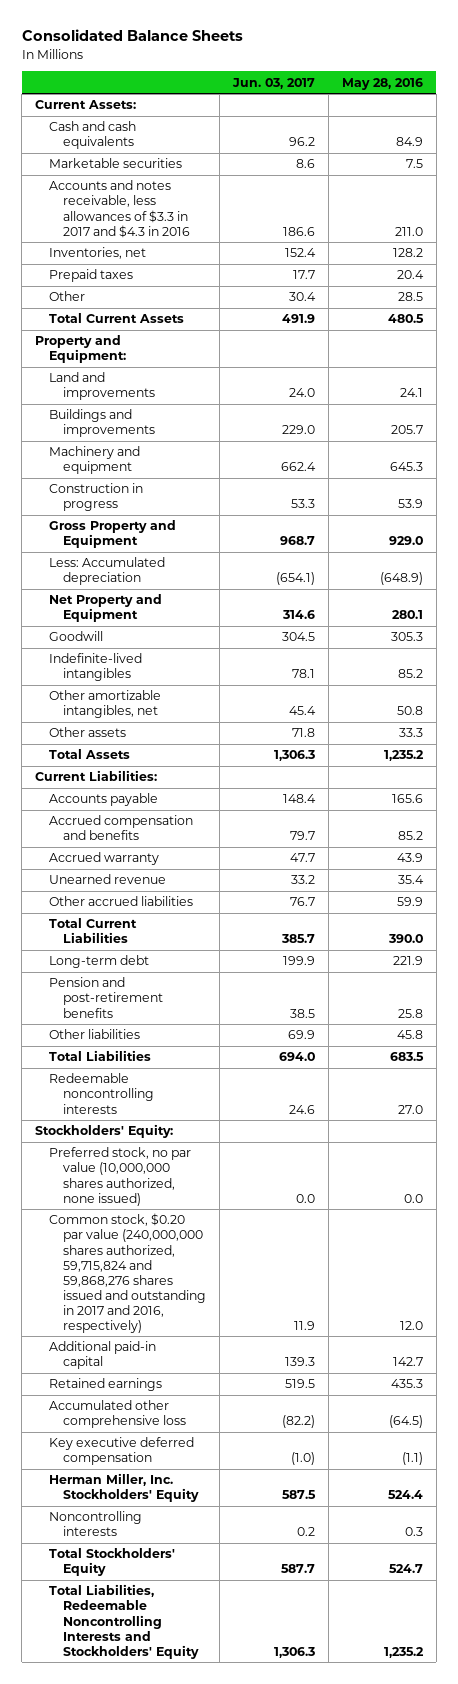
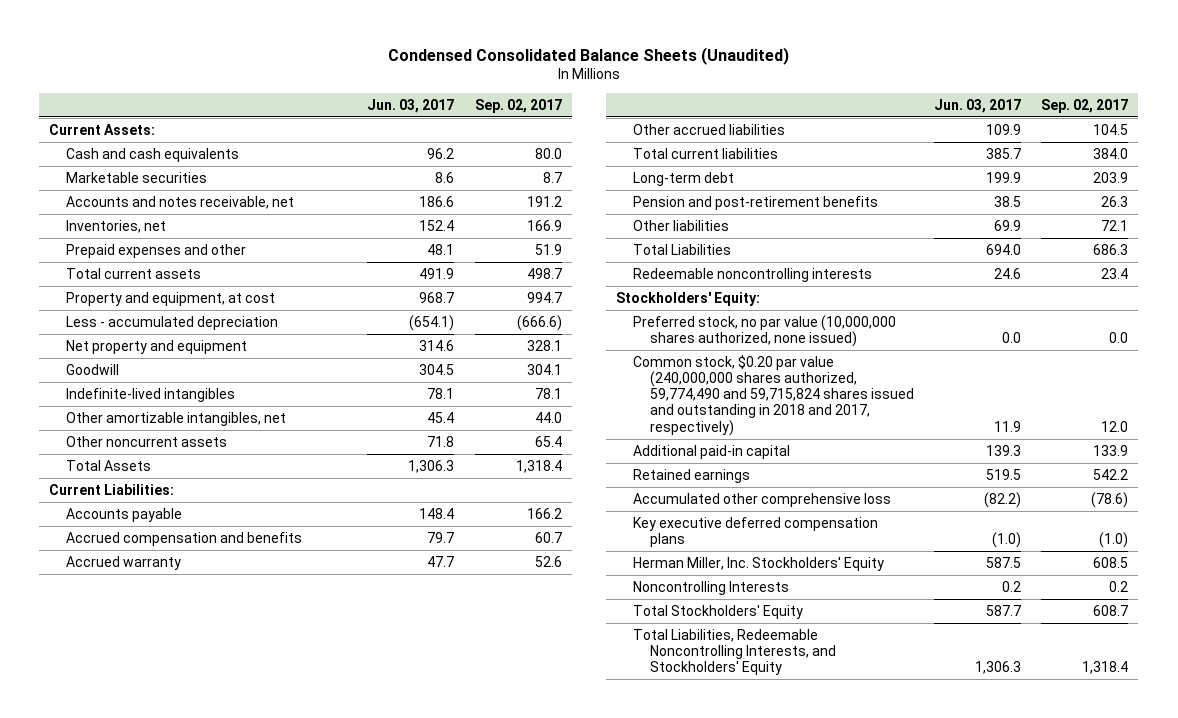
[21,29,243,42] Consolidated Balance Sheets -> [387,46,789,65] Condensed Consolidated Balance Sheets (Unaudited)
[341,77,423,90] May 28, 2016 -> none
none -> [474,98,562,113] Sep. 02, 2017
[49,180,191,238] Accounts and notes receivable, less allowances of $3.3 in 2017 and $4.3 in 2016 -> [66,195,295,209] Accounts and notes receivable, net
[49,269,134,283] Prepaid taxes -> none
[49,291,86,302] Other -> none
[35,335,127,364] Property and Equipment: -> none
[49,372,156,401] Land and improvements -> none
[49,409,156,438] Buildings and improvements -> none
[49,446,141,475] Machinery and equipment -> none
[49,483,144,512] Construction in progress -> none
none -> [66,243,247,258] Prepaid expenses and other
[49,313,185,324] Total Current Assets -> [66,267,202,279] Total current assets
[49,520,177,549] Gross Property and Equipment -> [66,291,276,306] Property and equipment, at cost
[49,557,166,586] Less: Accumulated depreciation -> [66,315,279,330] Less - accumulated depreciation
[49,594,163,623] Net Property and Equipment -> [66,339,248,354] Net property and equipment
[49,727,127,738] Other assets -> [66,435,228,447] Other noncurrent assets
[49,874,167,885] Unearned revenue -> none
[290,897,316,907] 76.7 -> [986,123,1022,135] 109.9
[49,918,138,944] Total Current Liabilities -> [633,147,779,159] Total current liabilities
[49,1213,207,1334] Common stock, $0.20 par value (240,000,000 shares authorized, 59,715,824 and 59,868,276 shares issued and outstanding in 2017 and 2016, respectively) -> [633,354,915,436] Common stock, $0.20 par value (240,000,000 shares authorized, 59,774,490 and 59,715,824 shares issued and outstanding in 2018 and 2017, respectively)
[49,1437,195,1466] Key executive deferred compensation -> [633,516,879,548] Key executive deferred compensation plans
[49,1511,143,1537] Noncontrolling interests -> [633,580,790,595] Noncontrolling Interests
[49,1584,200,1659] Total Liabilities, Redeemable Noncontrolling Interests and Stockholders' Equity -> [633,628,837,676] Total Liabilities, Redeemable Noncontrolling Interests, and Stockholders' Equity

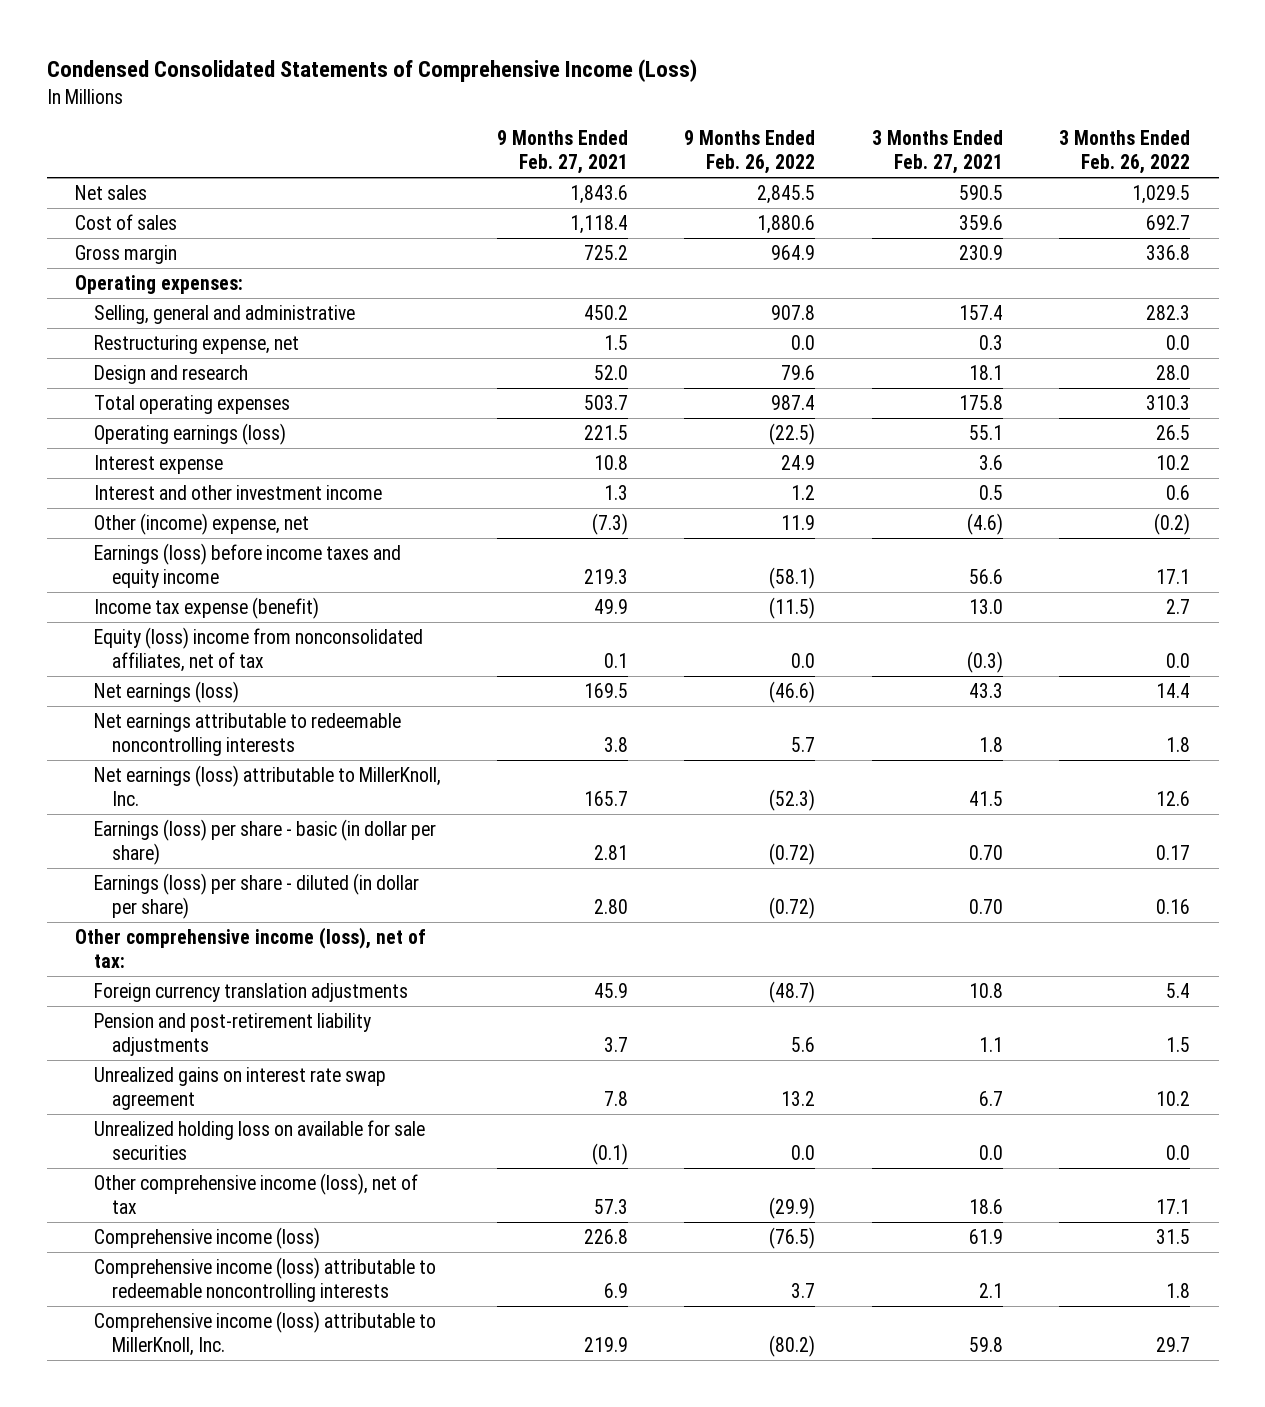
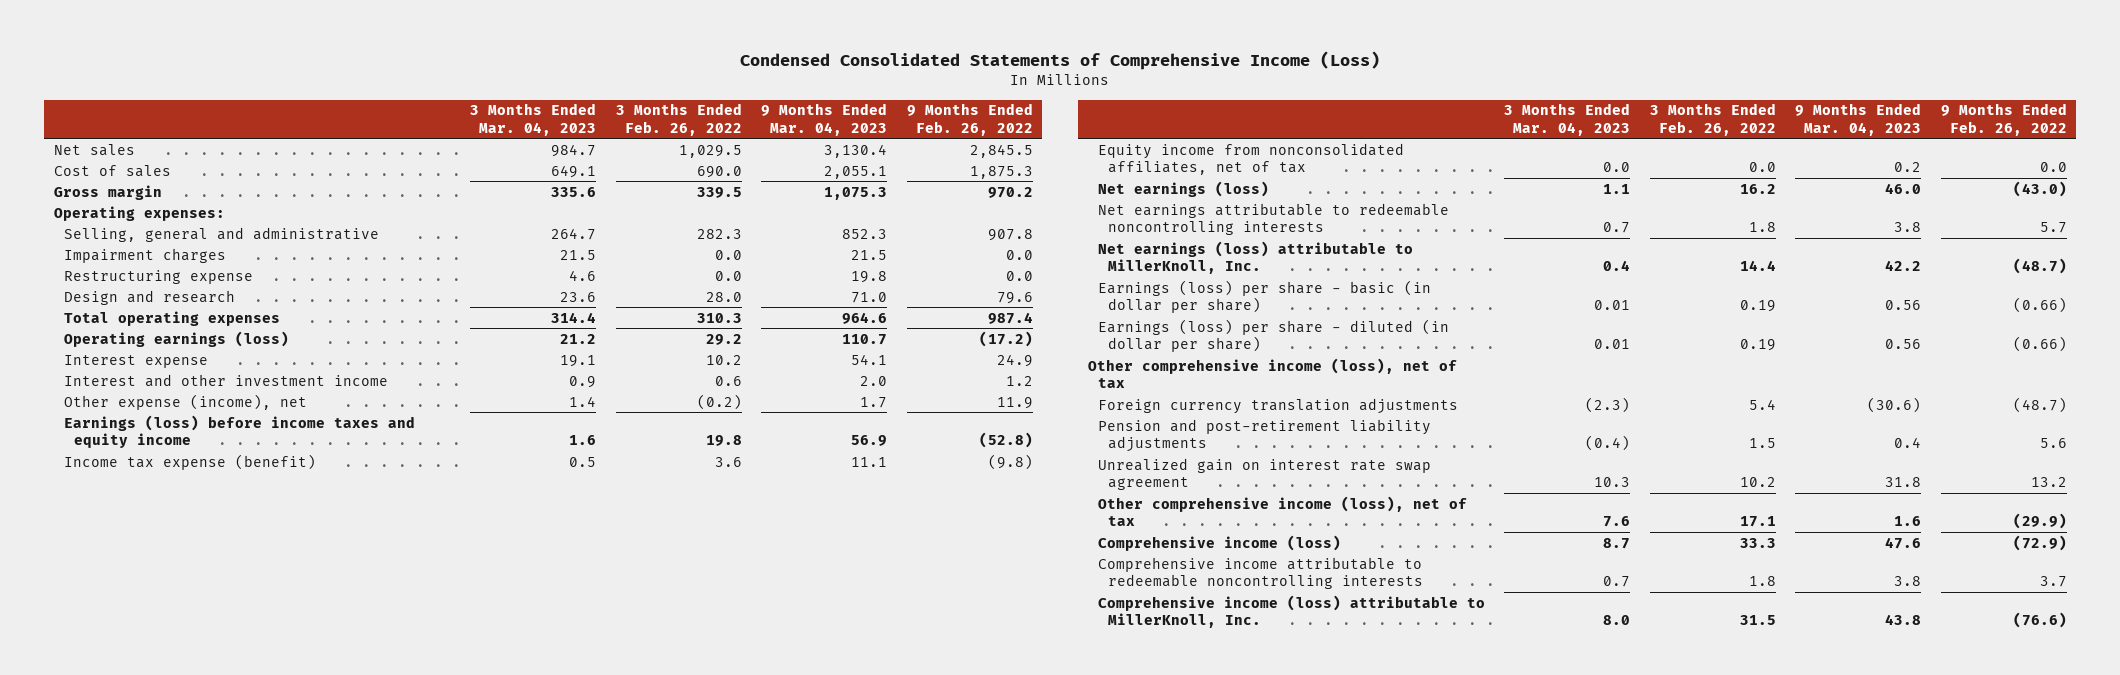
[496,130,628,174] 9 Months Ended Feb. 27, 2021 -> none
[871,130,1003,174] 3 Months Ended Feb. 27, 2021 -> none
none -> [470,103,597,136] 3 Months Ended Mar. 04, 2023
none -> [761,103,888,136] 9 Months Ended Mar. 04, 2023
[757,215,816,235] 1,880.6 -> [969,165,1033,179] 1,875.3
[1146,215,1191,231] 692.7 -> [696,165,742,178] 690.0
[771,245,816,261] 964.9 -> [987,186,1033,198] 970.2
[1146,245,1191,261] 336.8 -> [696,186,742,198] 339.5
none -> [63,247,226,263] Impairment charges
[93,335,299,355] Restructuring expense, net -> [63,269,253,284] Restructuring expense
[769,423,816,446] (22.5) -> [978,330,1033,347] (17.2)
[1156,425,1191,441] 26.5 -> [705,333,742,345] 29.2
[93,513,309,536] Other (income) expense, net -> [63,393,307,410] Other expense (income), net
[769,566,816,589] (58.1) -> [978,432,1033,449] (52.8)
[1156,568,1191,584] 17.1 -> [705,435,742,447] 19.8
[769,597,816,620] (11.5) -> [987,453,1033,470] (9.8)
[1166,599,1191,615] 2.7 -> [714,456,742,467] 3.6
[93,627,423,672] Equity (loss) income from nonconsolidated affiliates, net of tax -> [1097,142,1404,176] Equity income from nonconsolidated affiliates, net of tax
[769,681,816,704] (46.6) -> [2012,180,2067,197] (43.0)
[1156,683,1191,699] 14.4 -> [1739,183,1776,194] 16.2
[769,788,816,811] (52.3) -> [2012,258,2067,275] (48.7)
[1156,790,1191,806] 12.6 -> [1739,260,1776,272] 14.4
[769,842,816,865] (0.72) -> [2012,297,2067,314] (0.66)
[1156,844,1191,860] 0.17 -> [1739,300,1776,313] 0.19
[769,896,816,919] (0.72) -> [2012,336,2067,353] (0.66)
[1156,898,1191,914] 0.16 -> [1739,339,1776,352] 0.19
[75,927,427,968] Other comprehensive income (loss), net of tax: -> [1087,357,1457,389] Other comprehensive income (loss), net of tax
[93,1120,425,1160] Unrealized holding loss on available for sale securities -> none
[93,1067,386,1110] Unrealized gains on interest rate swap agreement -> [1097,457,1431,491] Unrealized gain on interest rate swap agreement
[769,1227,816,1250] (76.5) -> [2012,534,2067,551] (72.9)
[1156,1229,1191,1245] 31.5 -> [1739,537,1776,548] 33.3
[93,1257,436,1302] Comprehensive income (loss) attributable to redeemable noncontrolling interests -> [1097,556,1423,590] Comprehensive income attributable to redeemable noncontrolling interests
[769,1334,816,1357] (80.2) -> [2012,612,2067,629] (76.6)
[1156,1336,1191,1352] 29.7 -> [1739,615,1776,626] 31.5

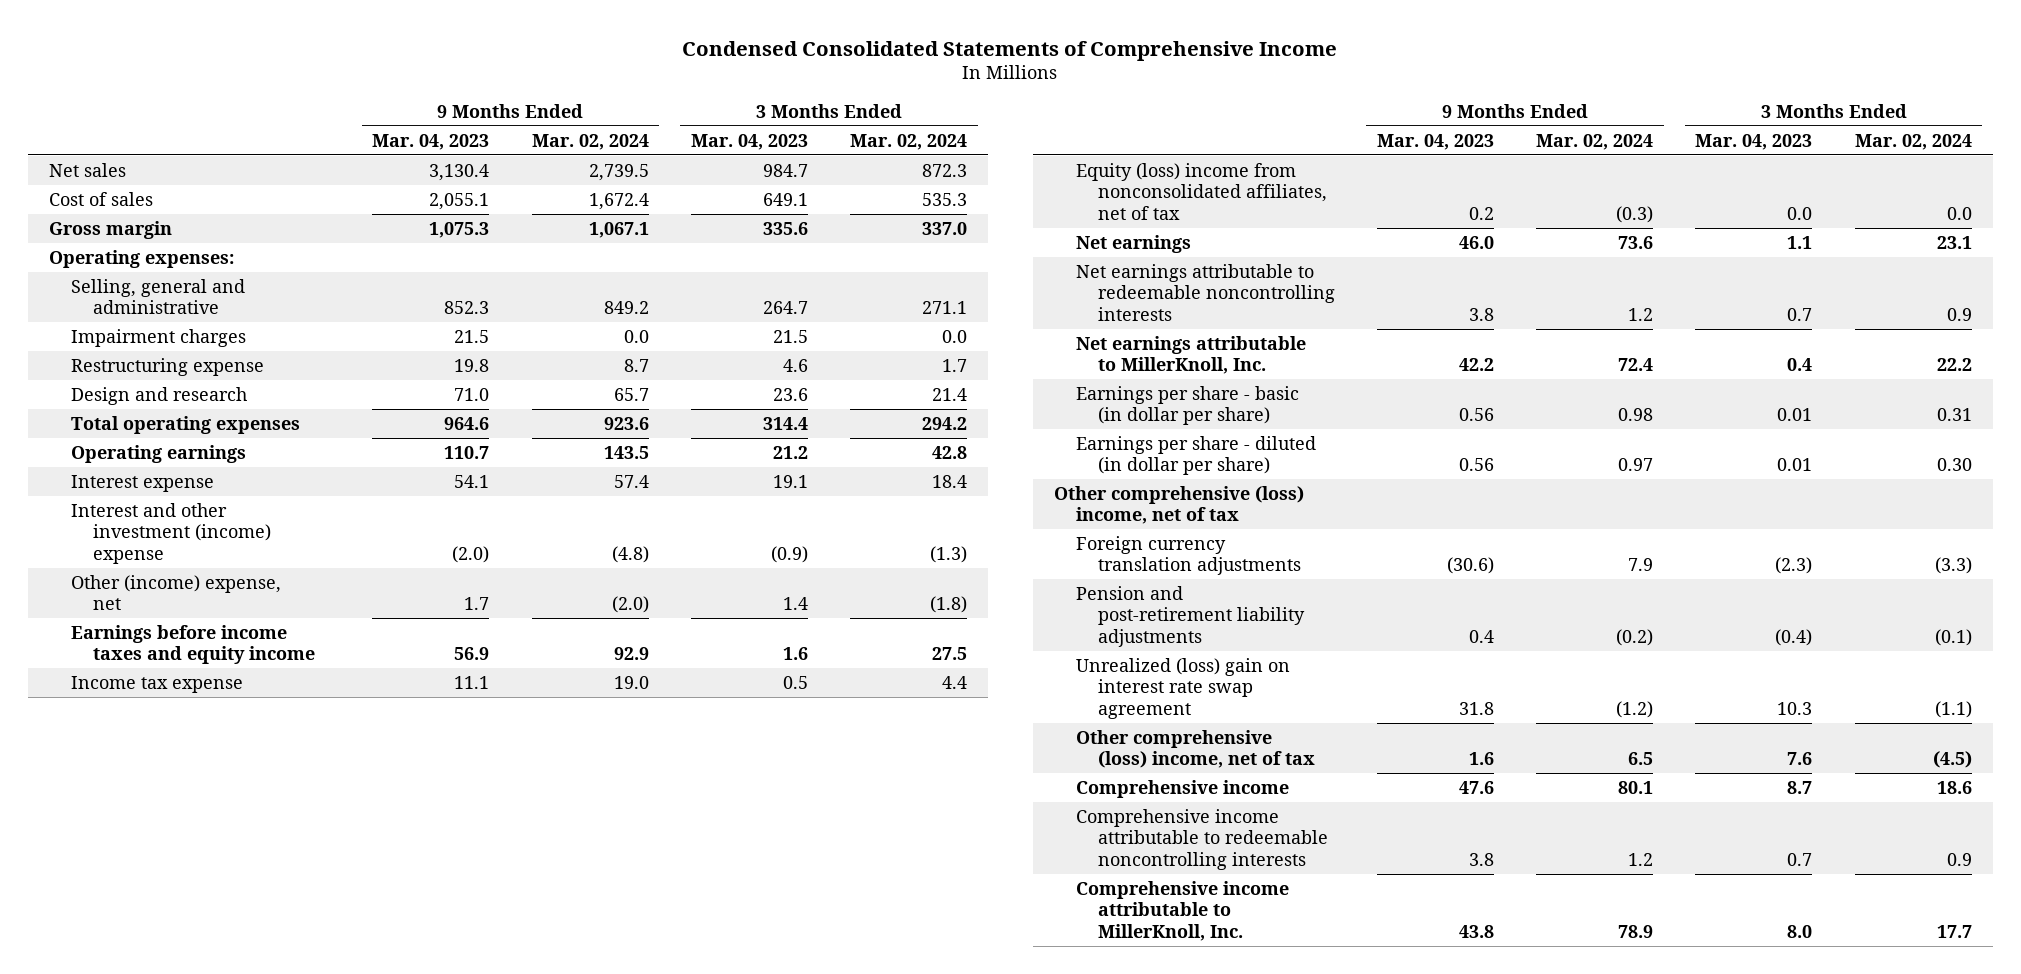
[740,51,1381,71] Condensed Consolidated Statements of Comprehensive Income (Loss) -> [682,40,1338,61] Condensed Consolidated Statements of Comprehensive Income
[615,103,742,136] 3 Months Ended Feb. 26, 2022 -> none
[906,103,1033,136] 9 Months Ended Feb. 26, 2022 -> none
none -> [531,133,649,150] Mar. 02, 2024
none -> [850,133,968,150] Mar. 02, 2024
[63,330,289,347] Operating earnings (loss) -> [71,444,247,463] Operating earnings
[63,373,388,387] Interest and other investment income -> [71,502,272,565] Interest and other investment (income) expense
[569,375,597,388] 0.9 -> [770,546,808,564] (0.9)
[860,375,888,386] 2.0 -> [452,546,490,564] (2.0)
[63,393,307,410] Other expense (income), net -> [71,574,282,611] Other (income) expense, net
[63,414,415,449] Earnings (loss) before income taxes and equity income -> [71,624,316,665] Earnings before income taxes and equity income
[63,453,316,470] Income tax expense (benefit) -> [71,675,244,693] Income tax expense
[1097,142,1404,176] Equity income from nonconsolidated affiliates, net of tax -> [1075,162,1327,221] Equity (loss) income from nonconsolidated affiliates, net of tax
[1097,180,1269,197] Net earnings (loss) -> [1075,234,1191,253] Net earnings
[1097,240,1413,275] Net earnings (loss) attributable to MillerKnoll, Inc. -> [1075,335,1306,375] Net earnings attributable to MillerKnoll, Inc.
[1097,279,1431,314] Earnings (loss) per share - basic (in dollar per share) -> [1075,385,1299,426] Earnings per share - basic (in dollar per share)
[1097,318,1449,353] Earnings (loss) per share - diluted (in dollar per share) -> [1075,435,1316,476] Earnings per share - diluted (in dollar per share)
[1087,357,1457,389] Other comprehensive income (loss), net of tax -> [1053,485,1304,525] Other comprehensive (loss) income, net of tax
[1097,457,1431,491] Unrealized gain on interest rate swap agreement -> [1075,657,1290,720] Unrealized (loss) gain on interest rate swap agreement
[1097,495,1467,527] Other comprehensive income (loss), net of tax -> [1075,729,1315,769] Other comprehensive (loss) income, net of tax
[1097,534,1341,551] Comprehensive income (loss) -> [1075,779,1289,798] Comprehensive income
[1097,594,1485,629] Comprehensive income (loss) attributable to MillerKnoll, Inc. -> [1075,880,1289,942] Comprehensive income attributable to MillerKnoll, Inc.

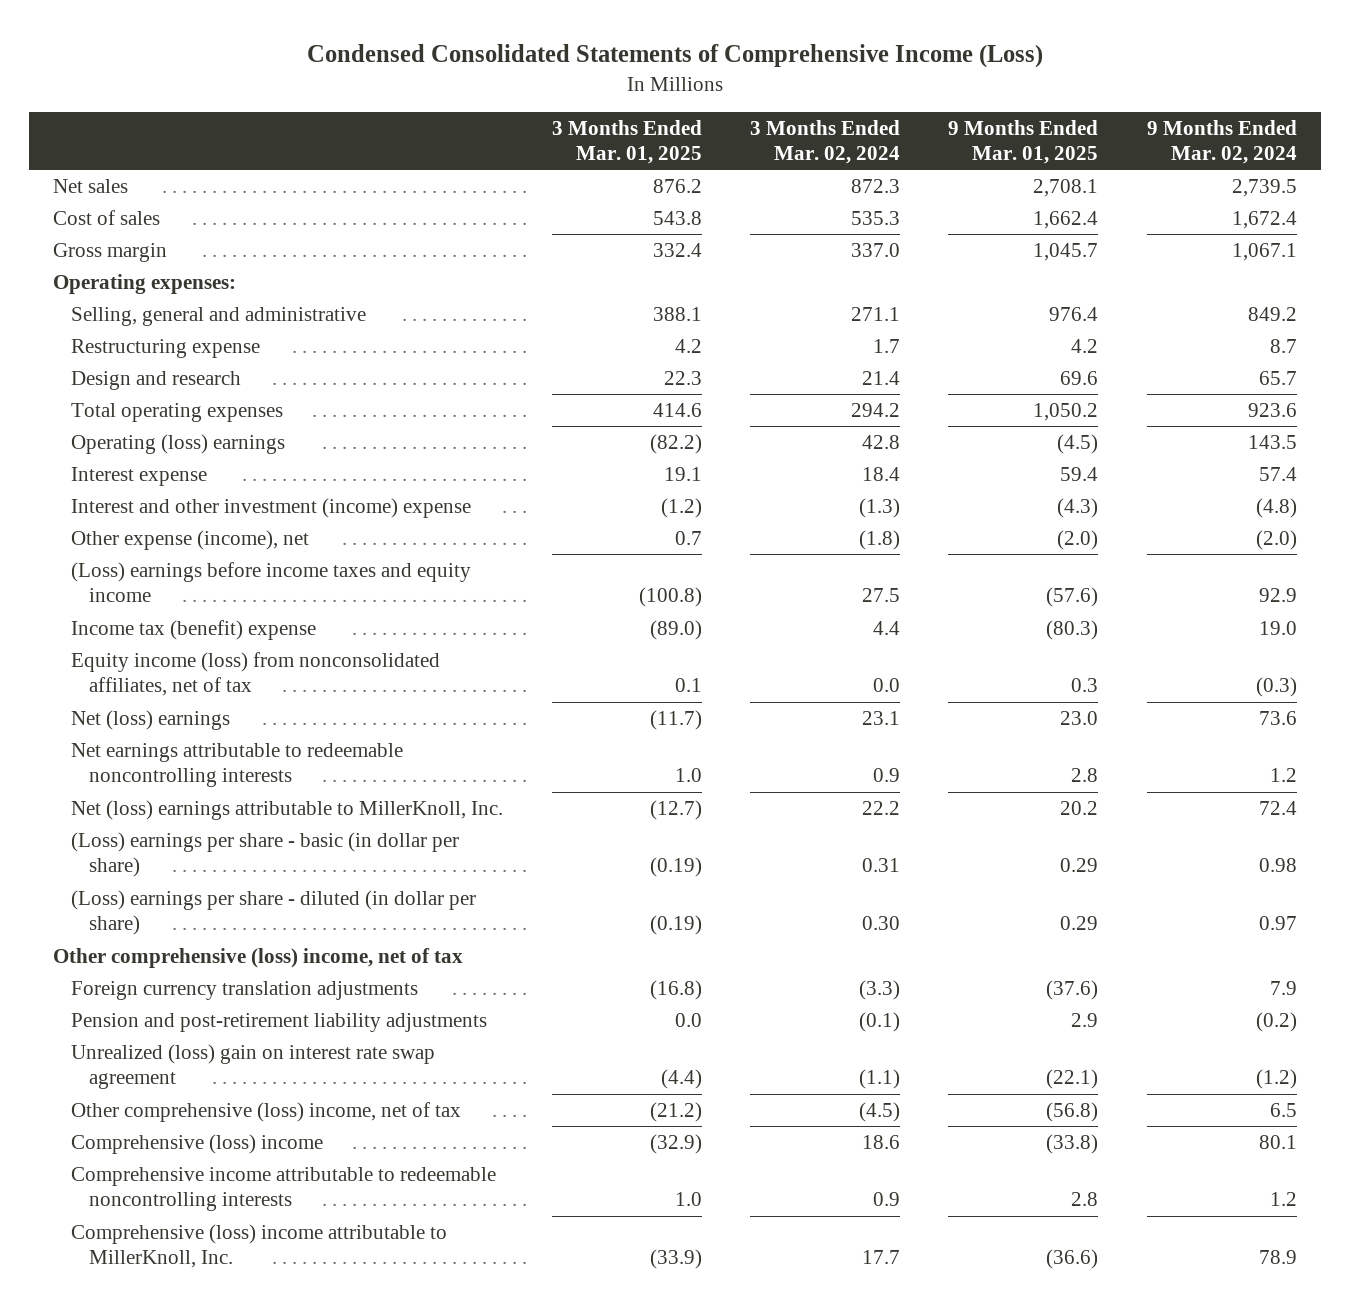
[682,40,1338,61] Condensed Consolidated Statements of Comprehensive Income -> [307,44,1044,69] Condensed Consolidated Statements of Comprehensive Income (Loss)
[372,133,490,150] Mar. 04, 2023 -> none
[690,133,808,150] Mar. 04, 2023 -> none
none -> [551,119,702,165] 3 Months Ended Mar. 01, 2025
none -> [948,119,1099,165] 9 Months Ended Mar. 01, 2025
[71,328,247,347] Impairment charges -> none
[71,444,247,463] Operating earnings -> [71,434,286,455] Operating (loss) earnings
[71,574,282,611] Other (income) expense, net -> [71,530,310,551] Other expense (income), net
[71,624,316,665] Earnings before income taxes and equity income -> [71,562,472,603] (Loss) earnings before income taxes and equity income
[71,675,244,693] Income tax expense -> [71,620,317,641] Income tax (benefit) expense
[1075,162,1327,221] Equity (loss) income from nonconsolidated affiliates, net of tax -> [71,652,441,697] Equity income (loss) from nonconsolidated affiliates, net of tax
[1075,234,1191,253] Net earnings -> [71,710,231,731] Net (loss) earnings
[1075,335,1306,375] Net earnings attributable to MillerKnoll, Inc. -> [71,800,504,821] Net (loss) earnings attributable to MillerKnoll, Inc.
[1075,385,1299,426] Earnings per share - basic (in dollar per share) -> [71,832,460,878] (Loss) earnings per share - basic (in dollar per share)
[1075,435,1316,476] Earnings per share - diluted (in dollar per share) -> [71,890,477,936] (Loss) earnings per share - diluted (in dollar per share)
[1075,779,1289,798] Comprehensive income -> [71,1134,324,1155] Comprehensive (loss) income
[1075,880,1289,942] Comprehensive income attributable to MillerKnoll, Inc. -> [71,1224,448,1269] Comprehensive (loss) income attributable to MillerKnoll, Inc.

